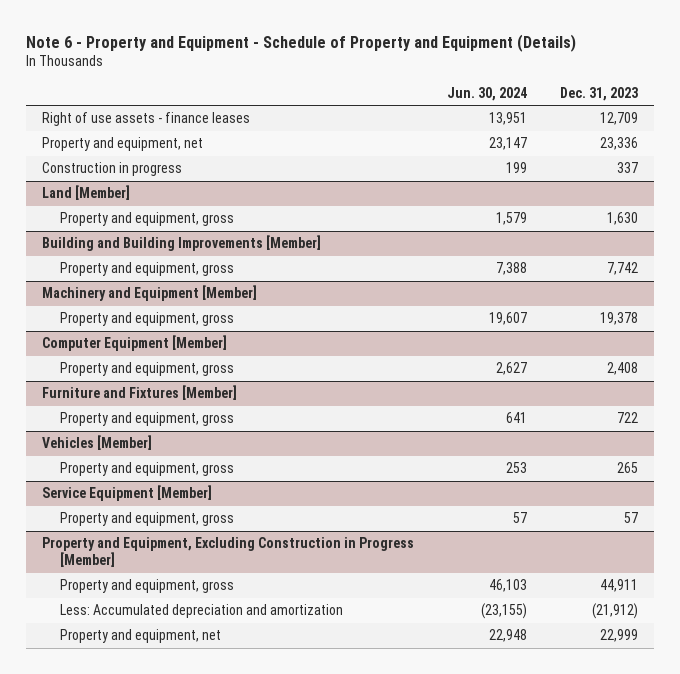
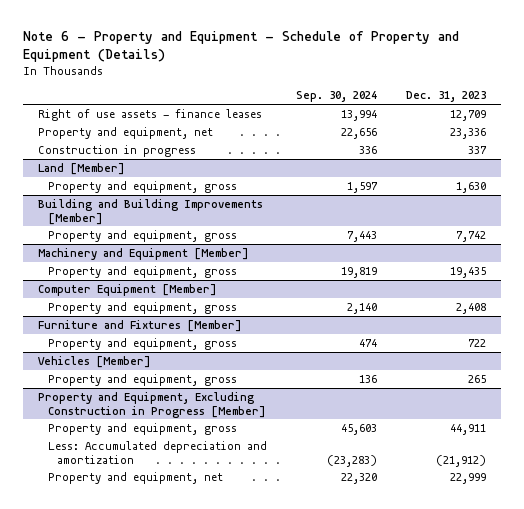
[447,86,528,101] Jun. 30, 2024 -> none
none -> [296,91,378,103] Sep. 30, 2024
[599,312,638,326] 19,378 -> [450,266,487,278] 19,435
[42,485,213,502] Service Equipment [Member] -> none
[59,512,234,527] Property and equipment, gross -> none

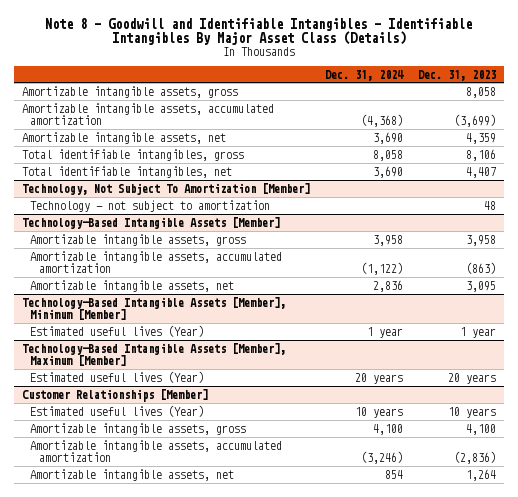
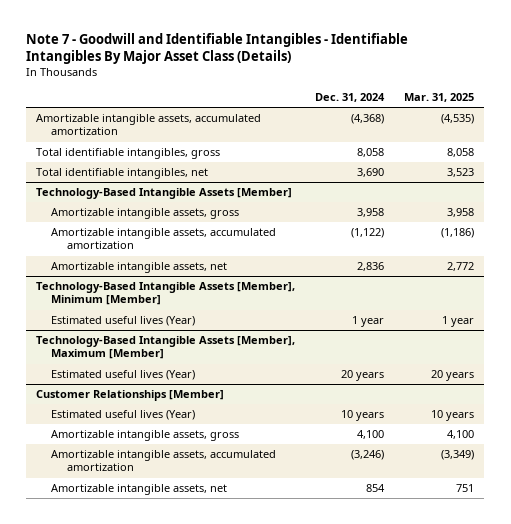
[44,17,472,46] Note 8 - Goodwill and Identifiable Intangibles - Identifiable Intangibles By Major Asset Class (Details) -> [26,32,409,64] Note 7 - Goodwill and Identifiable Intangibles - Identifiable Intangibles By Major Asset Class (Details)
[418,69,497,81] Dec. 31, 2023 -> none
none -> [404,93,475,103] Mar. 31, 2025
[21,85,238,98] Amortizable intangible assets, gross -> none
[21,131,226,144] Amortizable intangible assets, net -> none
[21,182,310,195] Technology, Not Subject To Amortization [Member] -> none
[30,199,271,212] Technology - not subject to amortization -> none

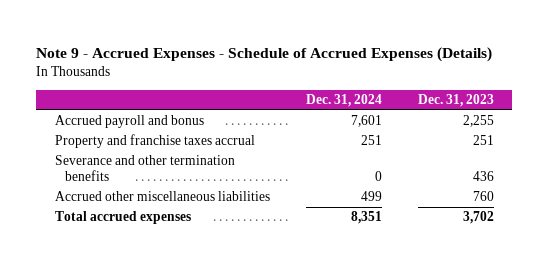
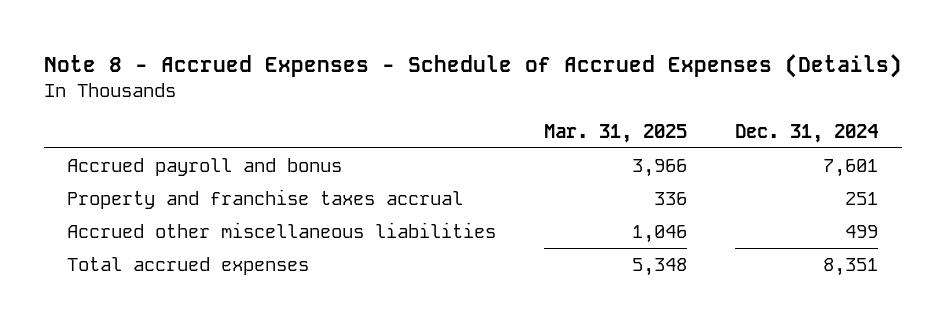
[36,46,493,62] Note 9 - Accrued Expenses - Schedule of Accrued Expenses (Details) -> [43,53,902,78] Note 8 - Accrued Expenses - Schedule of Accrued Expenses (Details)
[418,94,495,108] Dec. 31, 2023 -> none
none -> [544,123,688,143] Mar. 31, 2025
[54,155,235,182] Severance and other termination benefits -> none

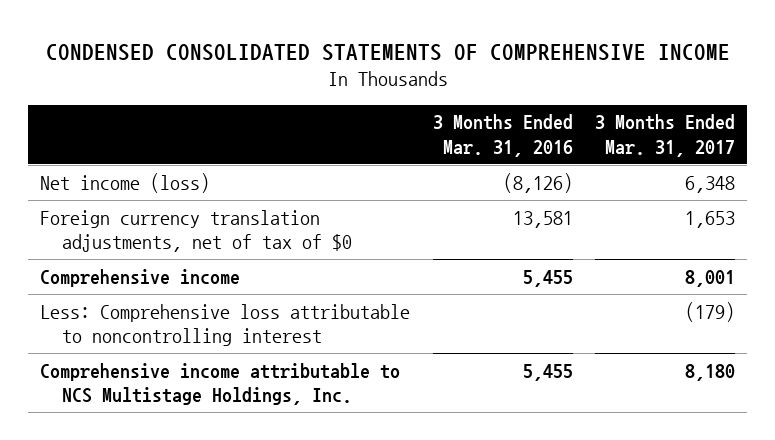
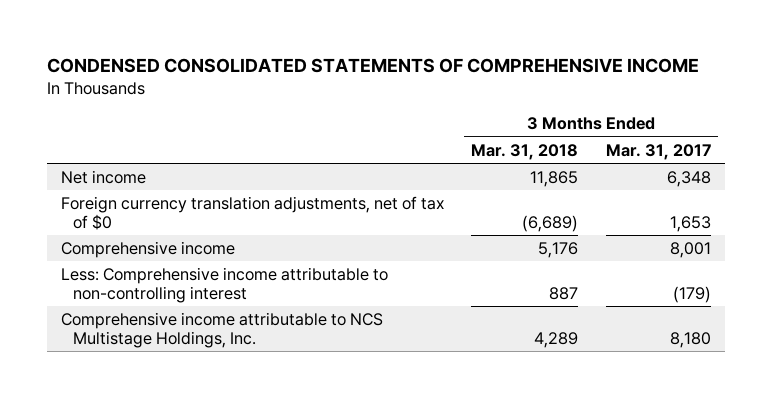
[432,114,573,157] 3 Months Ended Mar. 31, 2016 -> none
none -> [471,143,579,160] Mar. 31, 2018
[39,172,210,193] Net income (loss) -> [60,169,146,184] Net income
[39,303,410,347] Less: Comprehensive loss attributable to noncontrolling interest -> [60,266,388,303] Less: Comprehensive income attributable to non-controlling interest

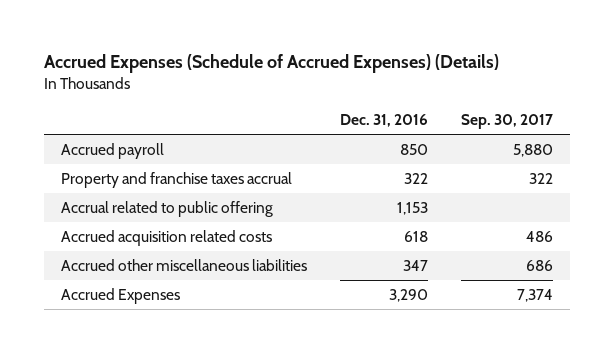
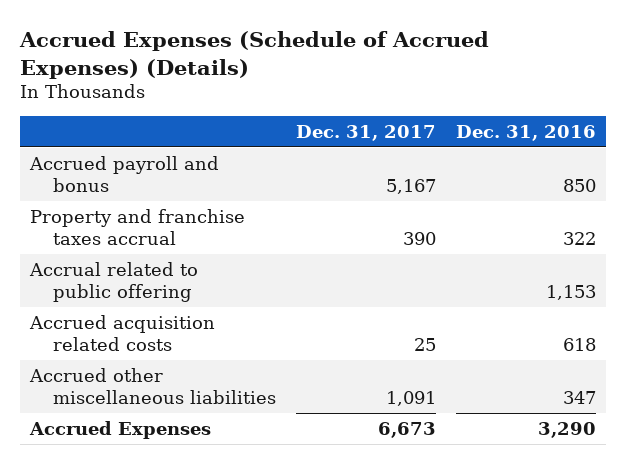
[461,113,554,129] Sep. 30, 2017 -> none
none -> [295,124,436,141] Dec. 31, 2017
[60,143,164,160] Accrued payroll -> [28,155,219,193] Accrued payroll and bonus

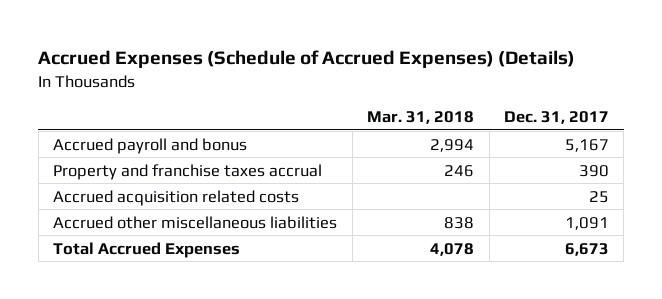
[455,124,596,141] Dec. 31, 2016 -> none
none -> [367,110,475,124] Mar. 31, 2018
[28,261,198,303] Accrual related to public offering -> none
[28,420,211,439] Accrued Expenses -> [53,241,241,258] Total Accrued Expenses

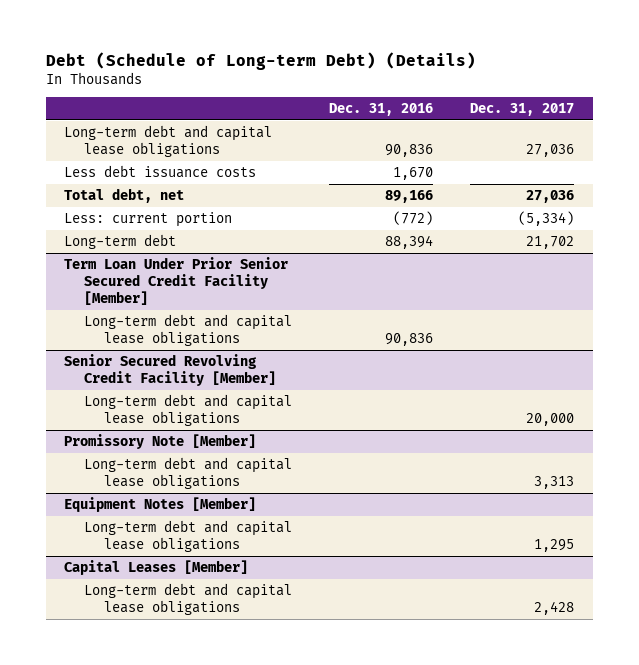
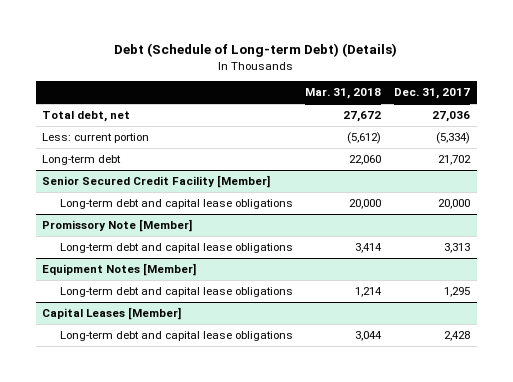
[329,103,434,117] Dec. 31, 2016 -> none
none -> [305,88,382,100] Mar. 31, 2018
[64,124,273,158] Long-term debt and capital lease obligations -> none
[64,164,257,178] Less debt issuance costs -> none
[64,256,289,306] Term Loan Under Prior Senior Secured Credit Facility [Member] -> none
[83,313,292,347] Long-term debt and capital lease obligations -> none
[64,353,276,387] Senior Secured Revolving Credit Facility [Member] -> [42,174,271,188] Senior Secured Credit Facility [Member]

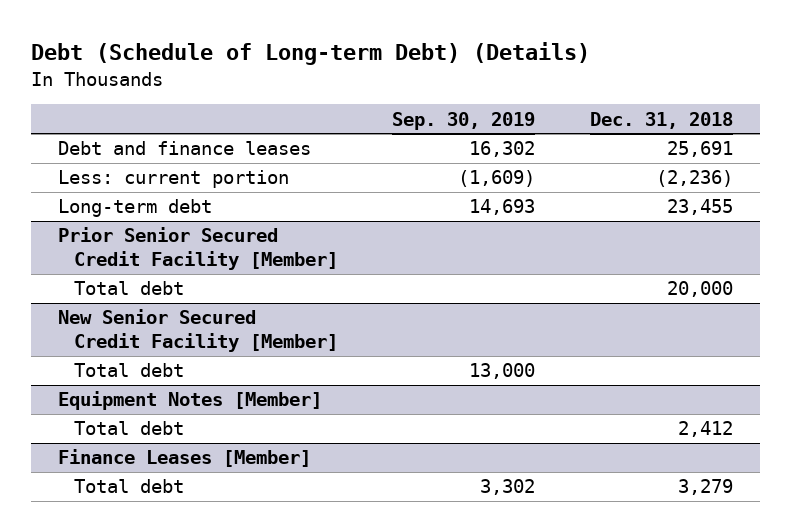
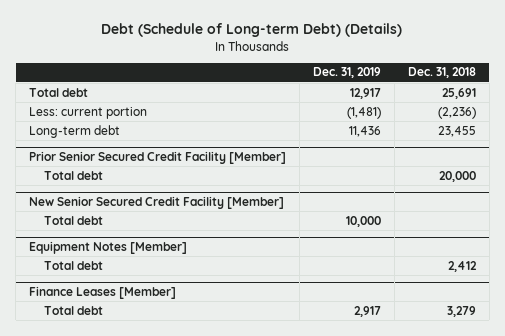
[392,111,536,130] Sep. 30, 2019 -> none
none -> [312,67,381,79] Dec. 31, 2019
[58,141,312,156] Debt and finance leases -> [29,87,89,97] Total debt

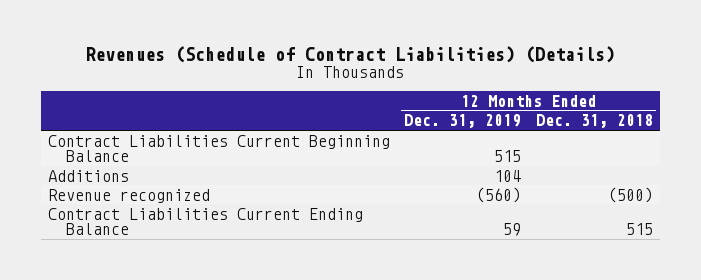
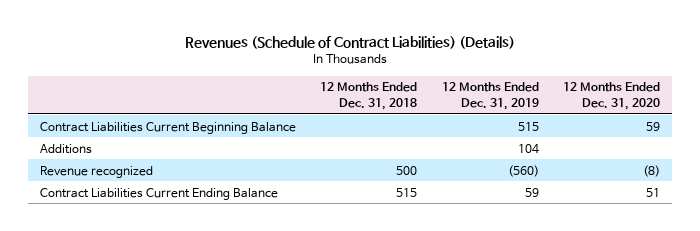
none -> [562,82,660,111] 12 Months Ended Dec. 31, 2020
[607,186,653,203] (500) -> [396,165,418,175] 500

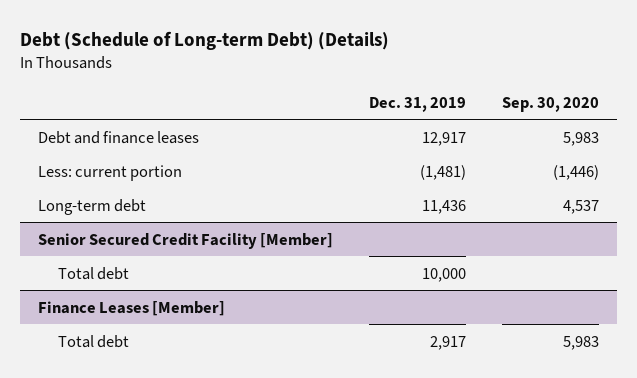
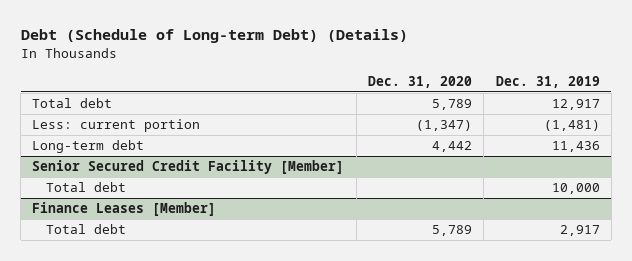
[501,96,599,112] Sep. 30, 2020 -> none
none -> [367,75,472,88] Dec. 31, 2020
[38,130,200,144] Debt and finance leases -> [32,98,113,109] Total debt

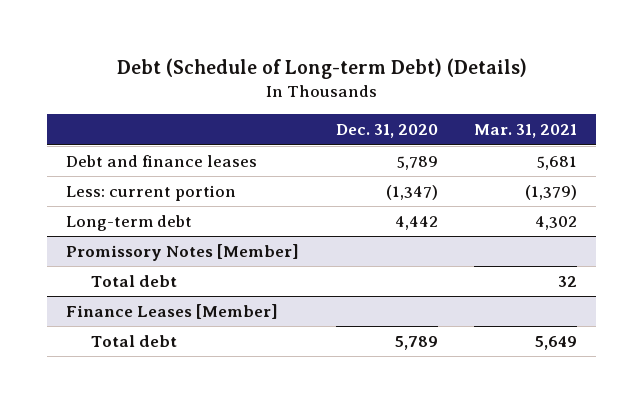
[495,75,600,88] Dec. 31, 2019 -> none
none -> [474,124,578,139] Mar. 31, 2021
[32,98,113,109] Total debt -> [65,155,257,168] Debt and finance leases
[32,160,345,175] Senior Secured Credit Facility [Member] -> none
none -> [65,244,299,262] Promissory Notes [Member]

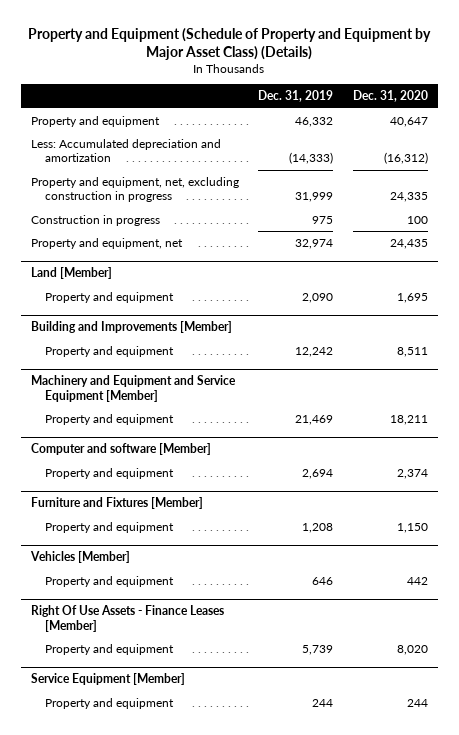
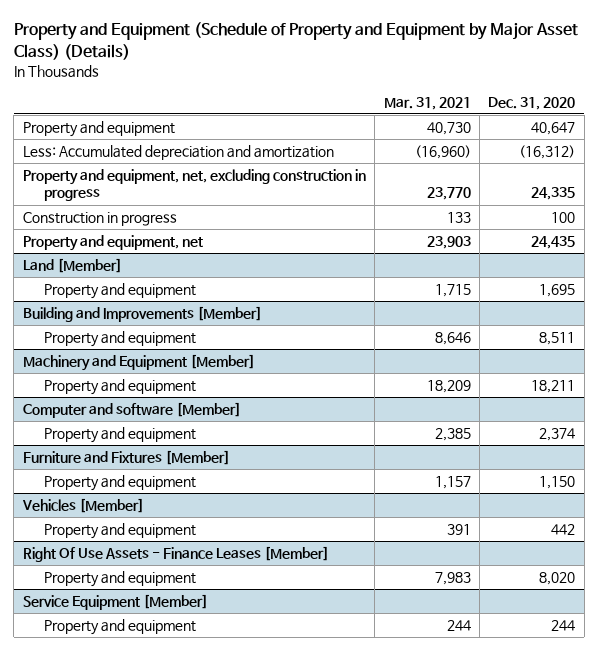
[258,90,334,103] Dec. 31, 2019 -> none
none -> [383,96,471,110] Mar. 31, 2021
[30,375,236,402] Machinery and Equipment and Service Equipment [Member] -> [22,354,255,372] Machinery and Equipment [Member]

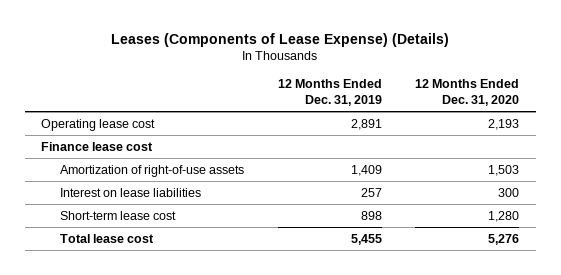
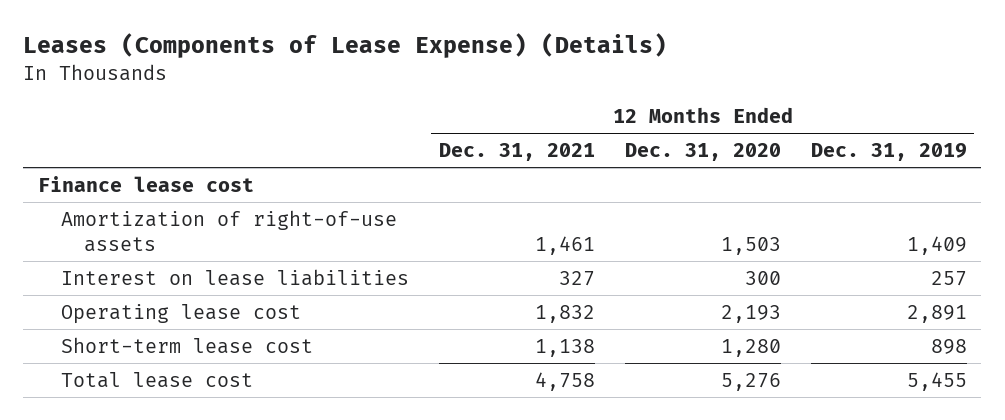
none -> [438,143,595,162] Dec. 31, 2021
[41,118,156,131] Operating lease cost -> [61,303,302,324] Operating lease cost

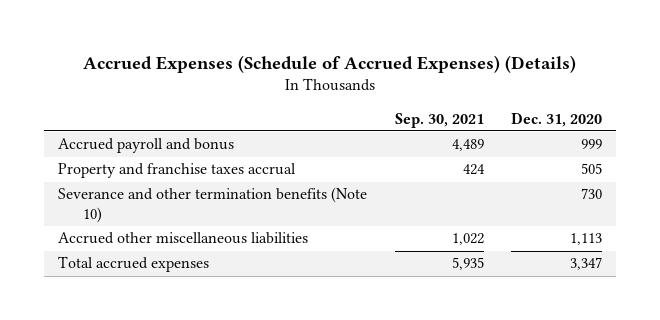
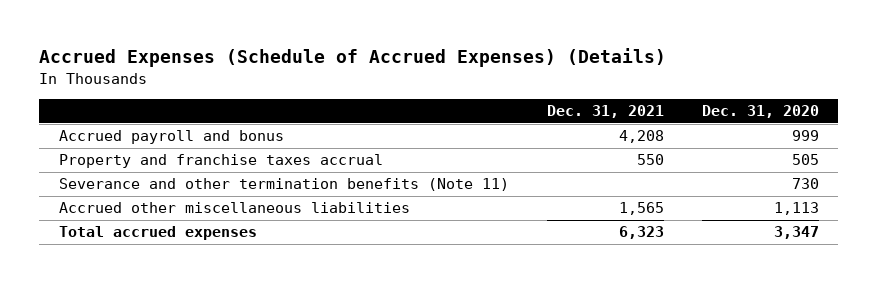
[394,112,484,128] Sep. 30, 2021 -> none
none -> [546,105,664,119] Dec. 31, 2021
[58,187,368,223] Severance and other termination benefits (Note 10) -> [58,178,509,192] Severance and other termination benefits (Note 11)

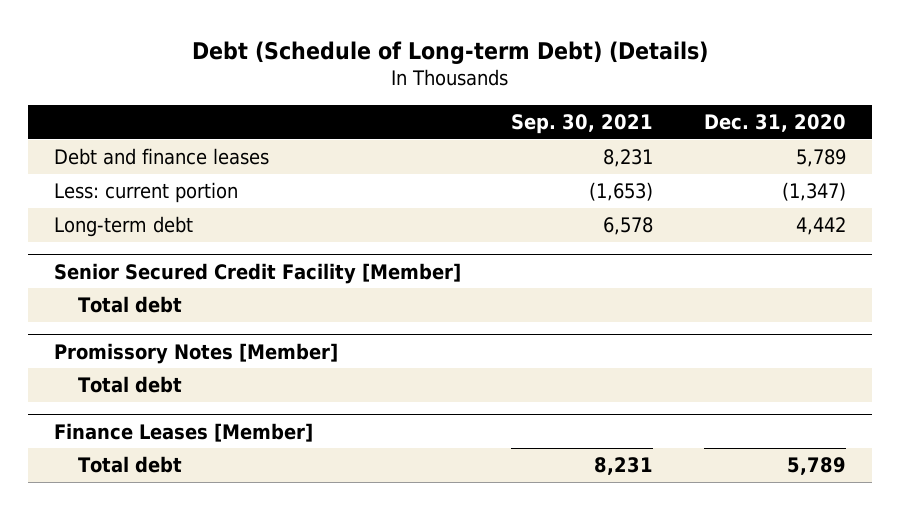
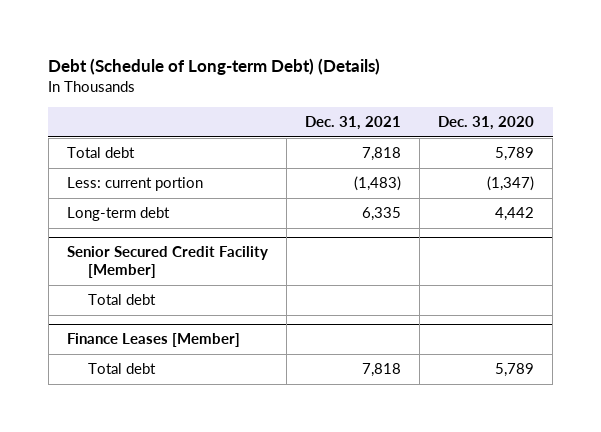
[511,113,654,134] Sep. 30, 2021 -> none
none -> [305,116,402,131] Dec. 31, 2021
[53,147,269,165] Debt and finance leases -> [66,147,135,159] Total debt
[53,342,338,364] Promissory Notes [Member] -> none
[78,375,183,393] Total debt -> none

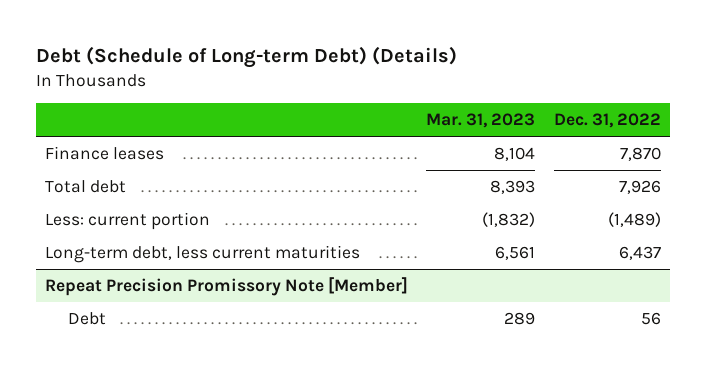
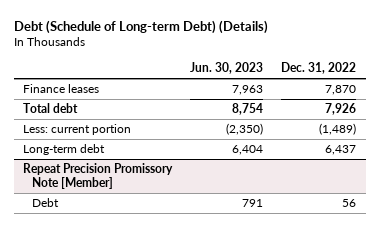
[426,113,536,129] Mar. 31, 2023 -> none
none -> [190,62,264,75] Jun. 30, 2023
[44,244,360,263] Long-term debt, less current maturities -> [22,144,105,156] Long-term debt

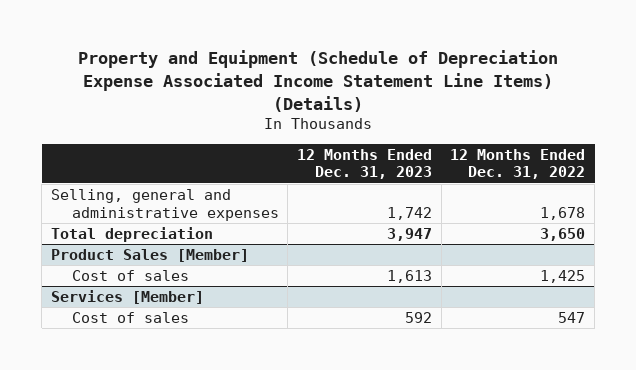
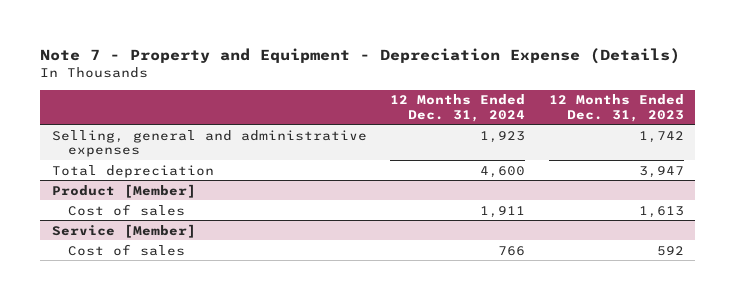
[78,50,559,112] Property and Equipment (Schedule of Depreciation Expense Associated Income Statement Line Items) (Details) -> [40,47,681,64] Note 7 - Property and Equipment - Depreciation Expense (Details)
[450,148,586,180] 12 Months Ended Dec. 31, 2022 -> none
none -> [390,94,526,122] 12 Months Ended Dec. 31, 2024
[51,249,250,263] Product Sales [Member] -> [51,183,196,198] Product [Member]
[51,290,205,305] Services [Member] -> [51,223,196,238] Service [Member]

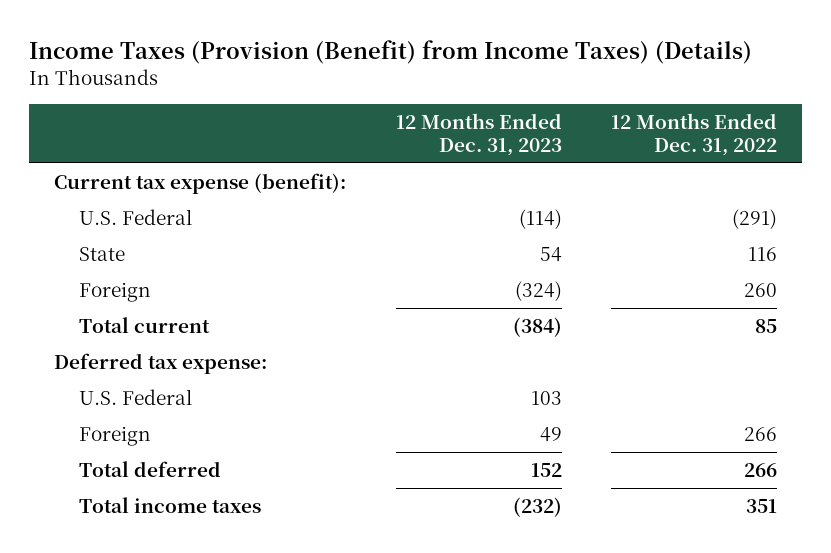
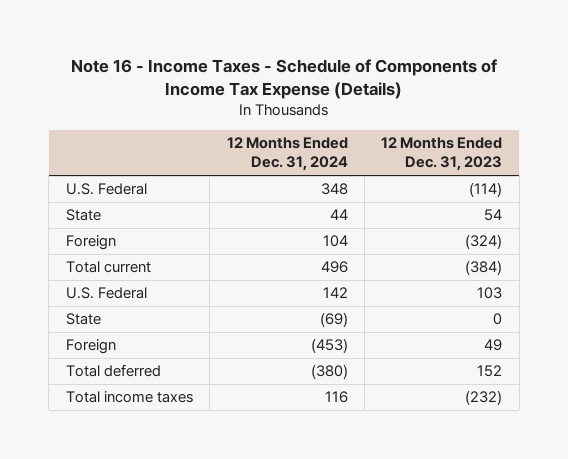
[29,40,753,65] Income Taxes (Provision (Benefit) from Income Taxes) (Details) -> [71,58,498,99] Note 16 - Income Taxes - Schedule of Components of Income Tax Expense (Details)
[611,113,778,156] 12 Months Ended Dec. 31, 2022 -> none
none -> [226,137,348,172] 12 Months Ended Dec. 31, 2024
[54,172,347,194] Current tax expense (benefit): -> none
[54,352,268,374] Deferred tax expense: -> none
none -> [65,313,101,326] State

